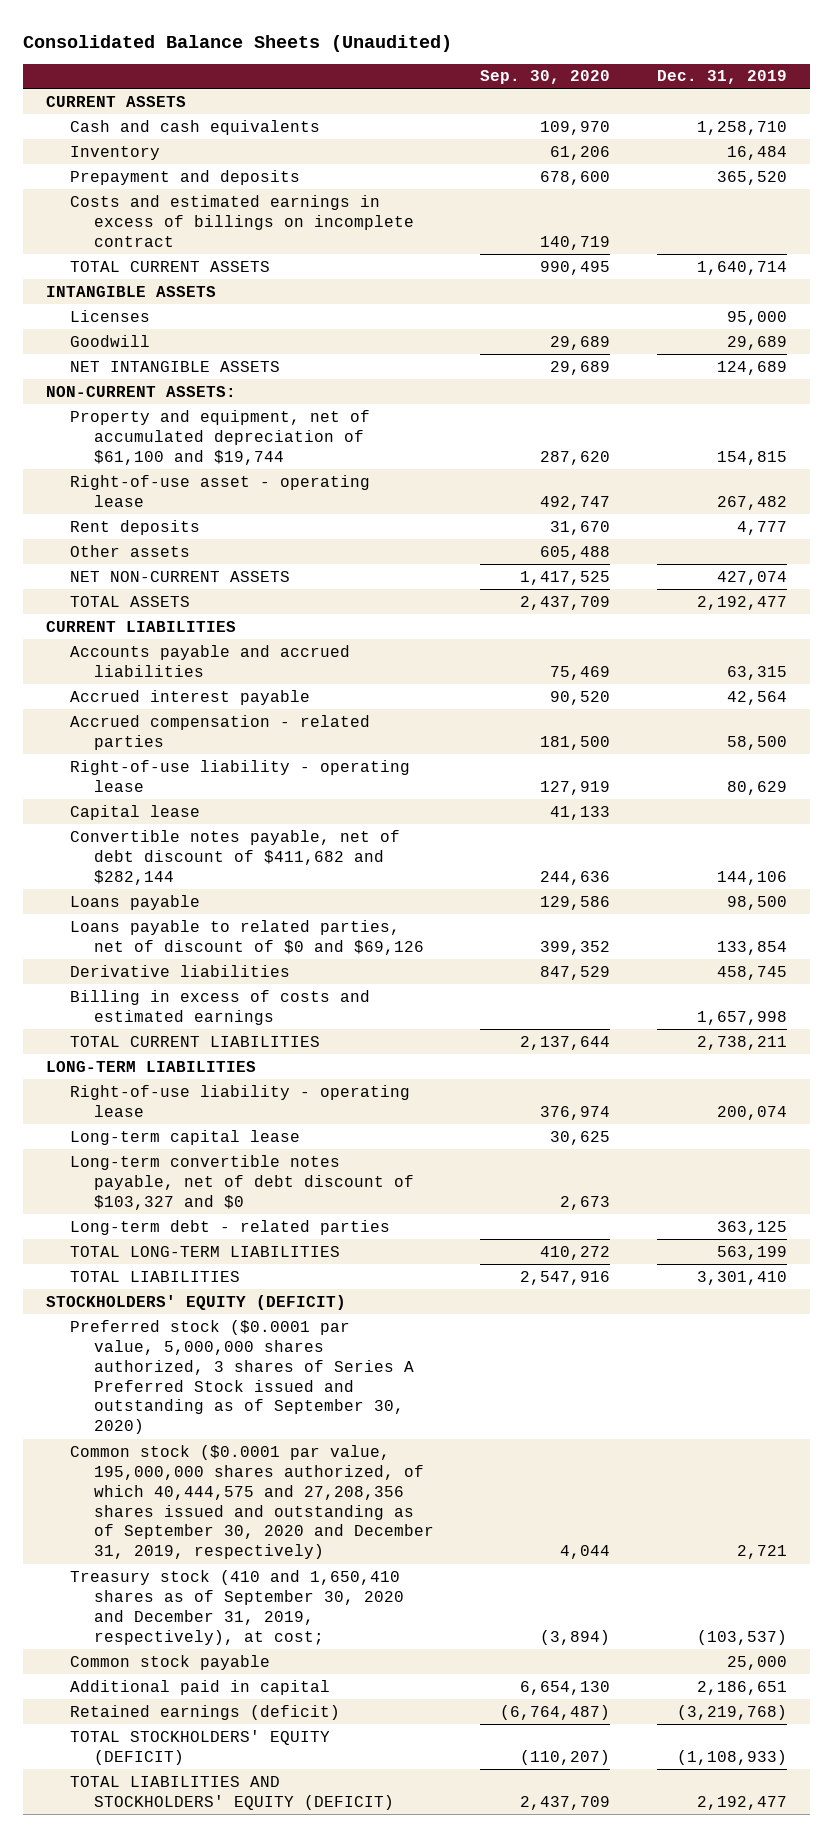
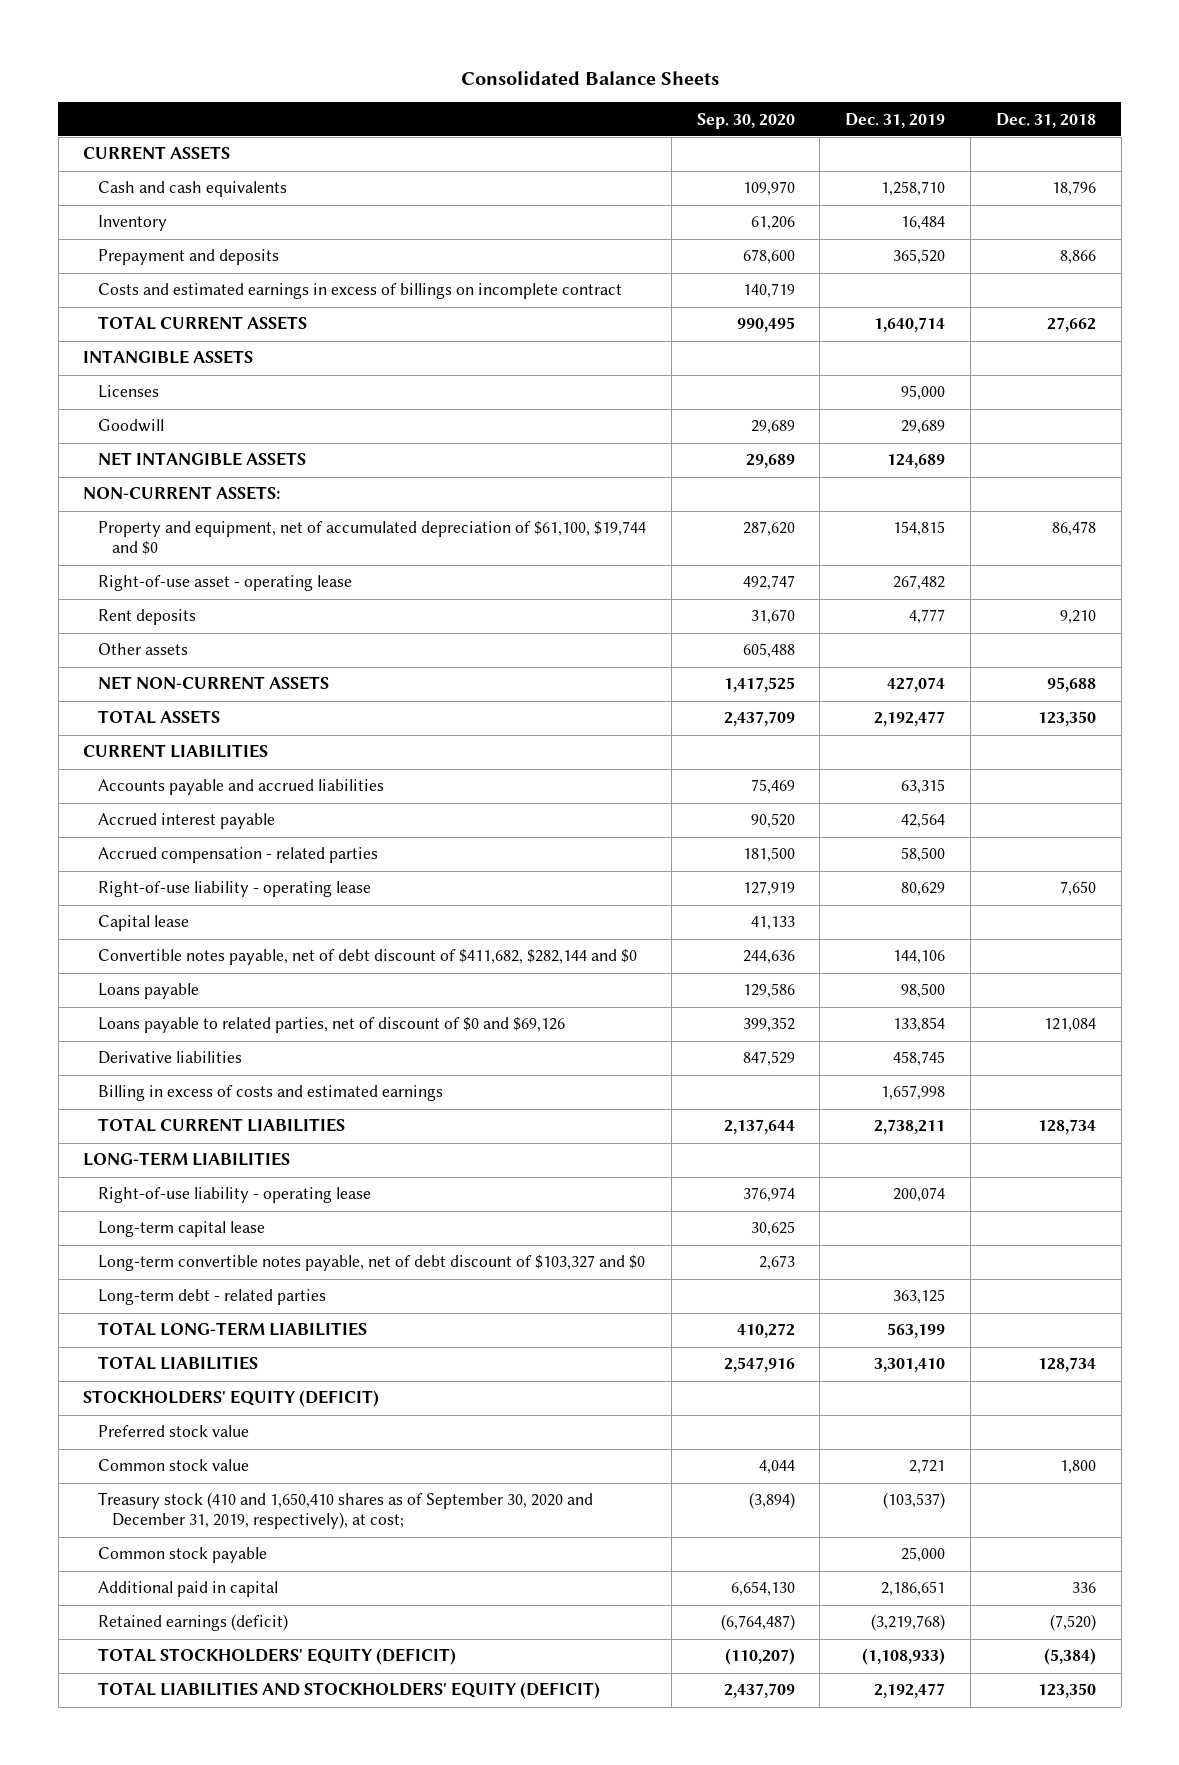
[22,34,452,52] Consolidated Balance Sheets (Unaudited) -> [460,70,719,85] Consolidated Balance Sheets
none -> [995,112,1096,128] Dec. 31, 2018
[70,409,371,465] Property and equipment, net of accumulated depreciation of $61,100 and $19,744 -> [97,521,646,556] Property and equipment, net of accumulated depreciation of $61,100, $19,744 and $0
[70,829,401,885] Convertible notes payable, net of debt discount of $411,682 and $282,144 -> [97,949,637,966] Convertible notes payable, net of debt discount of $411,682, $282,144 and $0
[70,1319,414,1435] Preferred stock ($0.0001 par value, 5,000,000 shares authorized, 3 shares of Series A Preferred Stock issued and outstanding as of September 30, 2020) -> [97,1425,249,1438] Preferred stock value
[70,1444,434,1560] Common stock ($0.0001 par value, 195,000,000 shares authorized, of which 40,444,575 and 27,208,356 shares issued and outstanding as of September 30, 2020 and December 31, 2019, respectively) -> [97,1459,249,1472] Common stock value

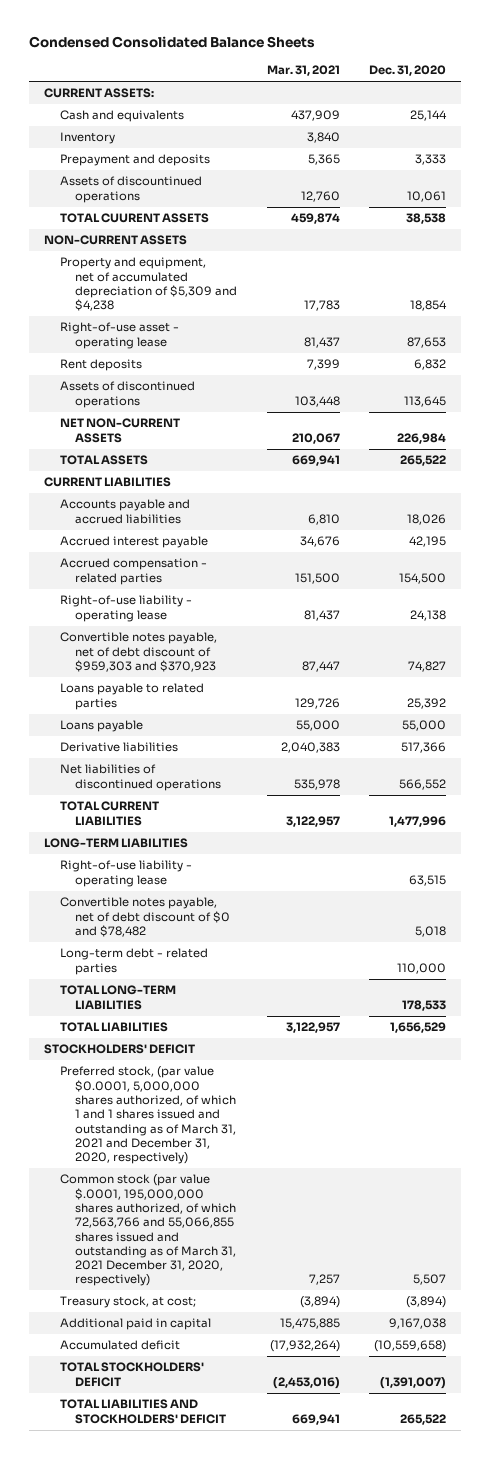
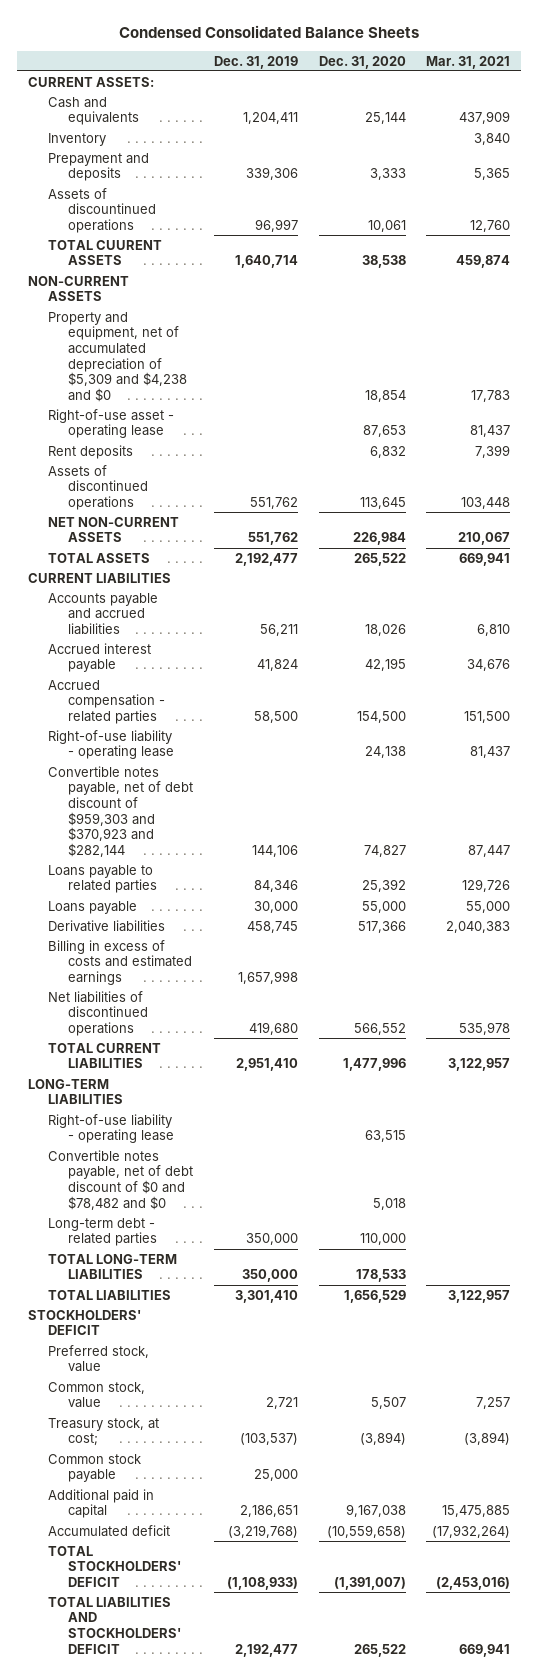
none -> [213,55,298,69] Dec. 31, 2019
[59,257,238,312] Property and equipment, net of accumulated depreciation of $5,309 and $4,238 -> [47,311,187,402] Property and equipment, net of accumulated depreciation of $5,309 and $4,238 and $0
[59,632,217,673] Convertible notes payable, net of debt discount of $959,303 and $370,923 -> [47,765,193,857] Convertible notes payable, net of debt discount of $959,303 and $370,923 and $282,144
none -> [47,939,192,985] Billing in excess of costs and estimated earnings
[59,897,231,938] Convertible notes payable, net of debt discount of $0 and $78,482 -> [47,1149,193,1210] Convertible notes payable, net of debt discount of $0 and $78,482 and $0
[59,1066,237,1165] Preferred stock, (par value $0.0001, 5,000,000 shares authorized, of which 1 and 1 shares issued and outstanding as of March 31, 2021 and December 31, 2020, respectively) -> [47,1344,149,1373] Preferred stock, value
[59,1174,237,1287] Common stock (par value $.0001, 195,000,000 shares authorized, of which 72,563,766 and 55,066,855 shares issued and outstanding as of March 31, 2021 December 31, 2020, respectively) -> [47,1381,145,1409] Common stock, value
none -> [47,1453,141,1483] Common stock payable

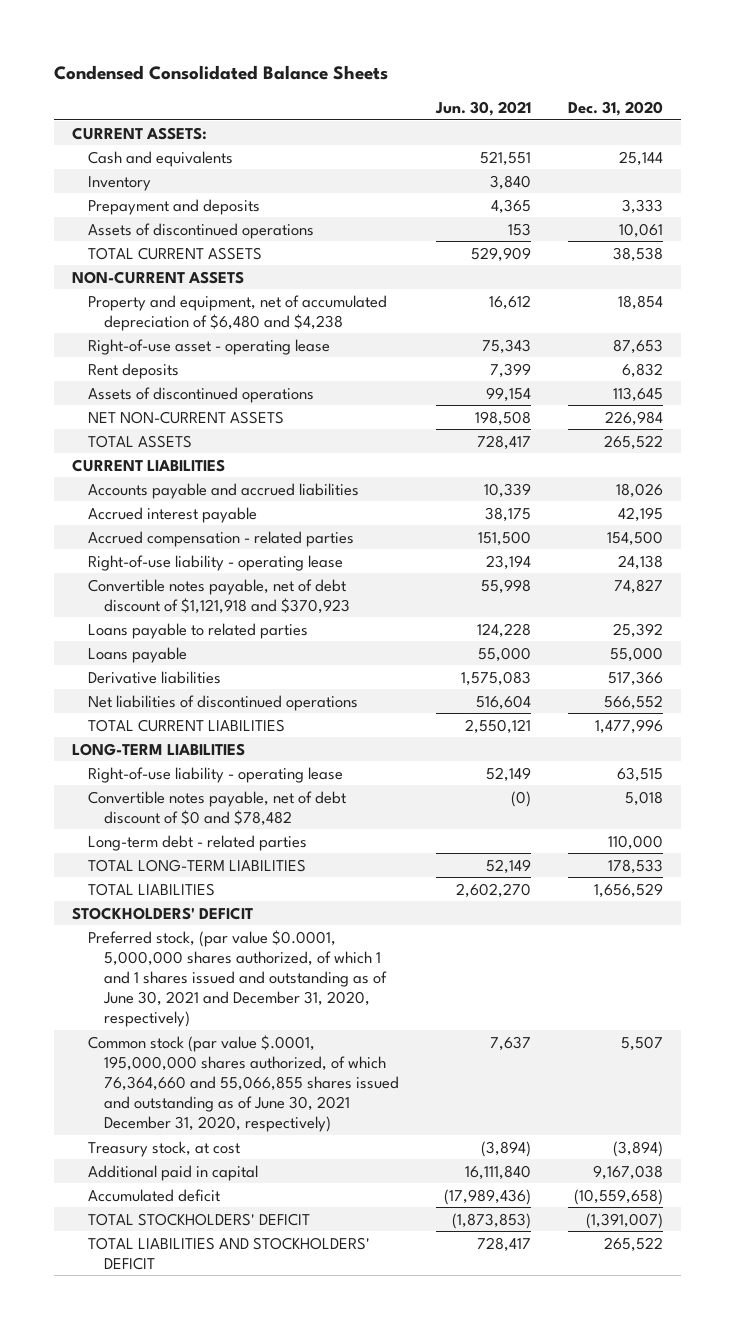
[213,55,298,69] Dec. 31, 2019 -> none
[426,55,511,69] Mar. 31, 2021 -> none
none -> [434,101,531,117] Jun. 30, 2021
[47,187,156,233] Assets of discountinued operations -> [87,222,314,239] Assets of discontinued operations
[47,239,162,266] TOTAL CUURENT ASSETS -> [87,246,262,260] TOTAL CURRENT ASSETS
[47,311,187,402] Property and equipment, net of accumulated depreciation of $5,309 and $4,238 and $0 -> [87,294,387,331] Property and equipment, net of accumulated depreciation of $6,480 and $4,238
[47,765,193,857] Convertible notes payable, net of debt discount of $959,303 and $370,923 and $282,144 -> [87,578,350,614] Convertible notes payable, net of debt discount of $1,121,918 and $370,923
[47,939,192,985] Billing in excess of costs and estimated earnings -> none
[47,1149,193,1210] Convertible notes payable, net of debt discount of $0 and $78,482 and $0 -> [87,790,346,826] Convertible notes payable, net of debt discount of $0 and $78,482
[47,1453,141,1483] Common stock payable -> none
[47,1344,149,1373] Preferred stock, value -> [87,929,387,1027] Preferred stock, (par value $0.0001, 5,000,000 shares authorized, of which 1 and 1 shares issued and outstanding as of June 30, 2021 and December 31, 2020, respectively)
[47,1381,145,1409] Common stock, value -> [87,1034,399,1132] Common stock (par value $.0001, 195,000,000 shares authorized, of which 76,364,660 and 55,066,855 shares issued and outstanding as of June 30, 2021 December 31, 2020, respectively)
[47,1417,159,1447] Treasury stock, at cost; -> [87,1140,240,1157] Treasury stock, at cost

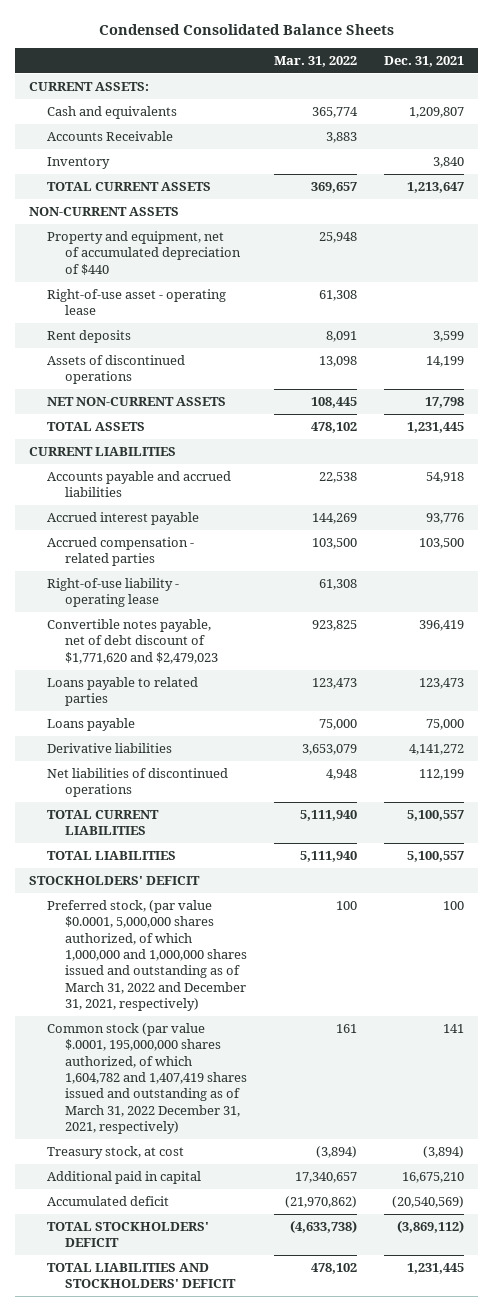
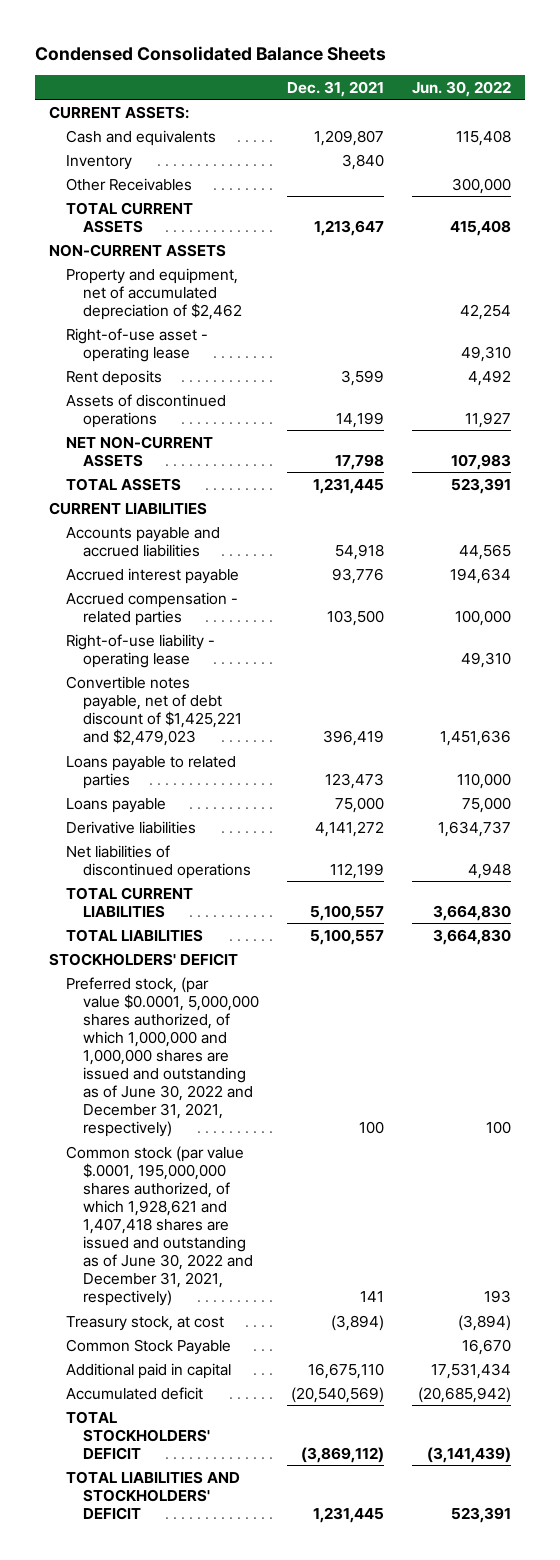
[274,55,358,67] Mar. 31, 2022 -> none
none -> [411,80,511,97] Jun. 30, 2022
[46,131,173,142] Accounts Receivable -> none
none -> [66,177,193,191] Other Receivables
[46,231,242,275] Property and equipment, net of accumulated depreciation of $440 -> [66,267,243,320] Property and equipment, net of accumulated depreciation of $2,462
[46,619,219,664] Convertible notes payable, net of debt discount of $1,771,620 and $2,479,023 -> [66,675,243,746] Convertible notes payable, net of debt discount of $1,425,221 and $2,479,023
[46,900,248,1011] Preferred stock, (par value $0.0001, 5,000,000 shares authorized, of which 1,000,000 and 1,000,000 shares issued and outstanding as of March 31, 2022 and December 31, 2021, respectively) -> [66,976,260,1138] Preferred stock, (par value $0.0001, 5,000,000 shares authorized, of which 1,000,000 and 1,000,000 shares are issued and outstanding as of June 30, 2022 and December 31, 2021, respectively)
[46,1023,248,1134] Common stock (par value $.0001, 195,000,000 shares authorized, of which 1,604,782 and 1,407,419 shares issued and outstanding as of March 31, 2022 December 31, 2021, respectively) -> [66,1145,254,1307] Common stock (par value $.0001, 195,000,000 shares authorized, of which 1,928,621 and 1,407,418 shares are issued and outstanding as of June 30, 2022 and December 31, 2021, respectively)
none -> [66,1338,232,1355] Common Stock Payable
[402,1172,465,1184] 16,675,210 -> [308,1362,385,1379] 16,675,110

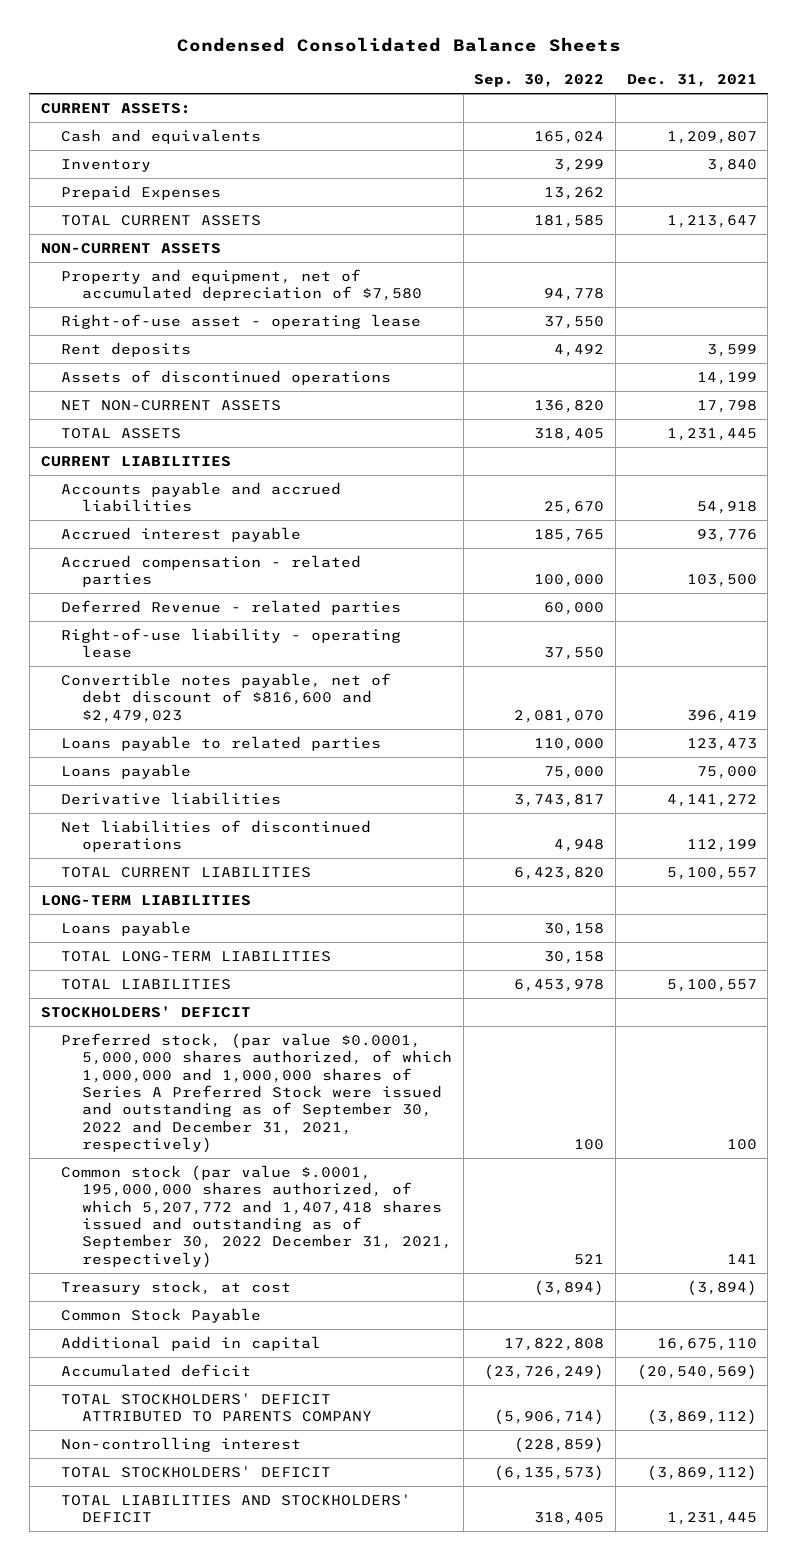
[411,80,511,97] Jun. 30, 2022 -> none
none -> [474,74,605,88] Sep. 30, 2022
[66,177,193,191] Other Receivables -> none
none -> [61,184,222,200] Prepaid Expenses
[66,267,243,320] Property and equipment, net of accumulated depreciation of $2,462 -> [61,268,423,302] Property and equipment, net of accumulated depreciation of $7,580
none -> [61,599,402,615] Deferred Revenue - related parties
[66,675,243,746] Convertible notes payable, net of debt discount of $1,425,221 and $2,479,023 -> [61,672,392,723] Convertible notes payable, net of debt discount of $816,600 and $2,479,023
none -> [40,894,251,906] LONG-TERM LIABILITIES
none -> [61,920,192,936] Loans payable
none -> [61,950,332,962] TOTAL LONG-TERM LIABILITIES
[66,976,260,1138] Preferred stock, (par value $0.0001, 5,000,000 shares authorized, of which 1,000,000 and 1,000,000 shares are issued and outstanding as of June 30, 2022 and December 31, 2021, respectively) -> [61,1032,453,1154] Preferred stock, (par value $0.0001, 5,000,000 shares authorized, of which 1,000,000 and 1,000,000 shares of Series A Preferred Stock were issued and outstanding as of September 30, 2022 and December 31, 2021, respectively)
[66,1145,254,1307] Common stock (par value $.0001, 195,000,000 shares authorized, of which 1,928,621 and 1,407,418 shares are issued and outstanding as of June 30, 2022 and December 31, 2021, respectively) -> [61,1164,453,1268] Common stock (par value $.0001, 195,000,000 shares authorized, of which 5,207,772 and 1,407,418 shares issued and outstanding as of September 30, 2022 December 31, 2021, respectively)
none -> [61,1392,373,1423] TOTAL STOCKHOLDERS' DEFICIT ATTRIBUTED TO PARENTS COMPANY
none -> [61,1436,302,1452] Non-controlling interest

